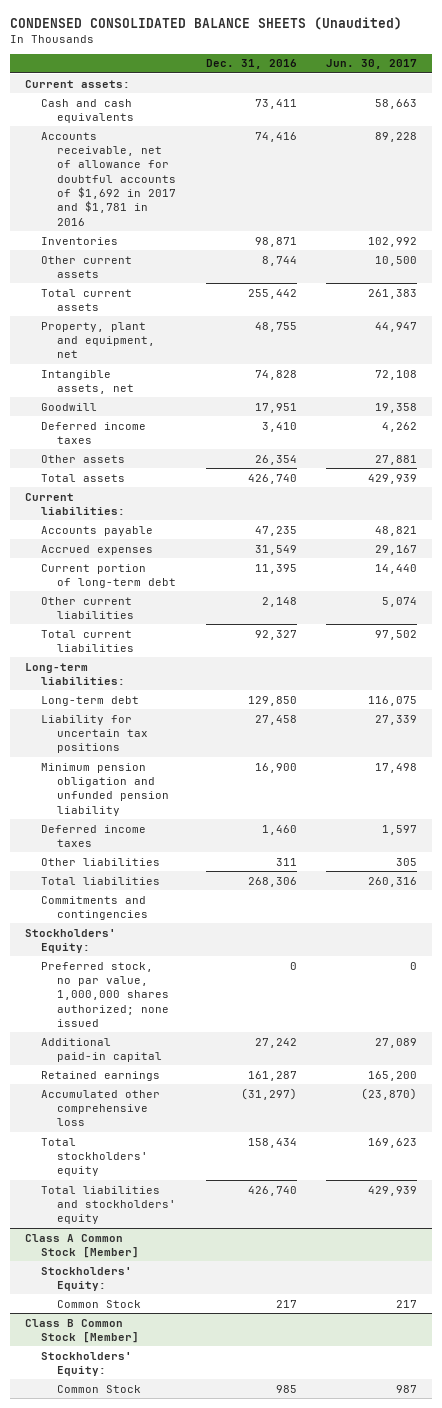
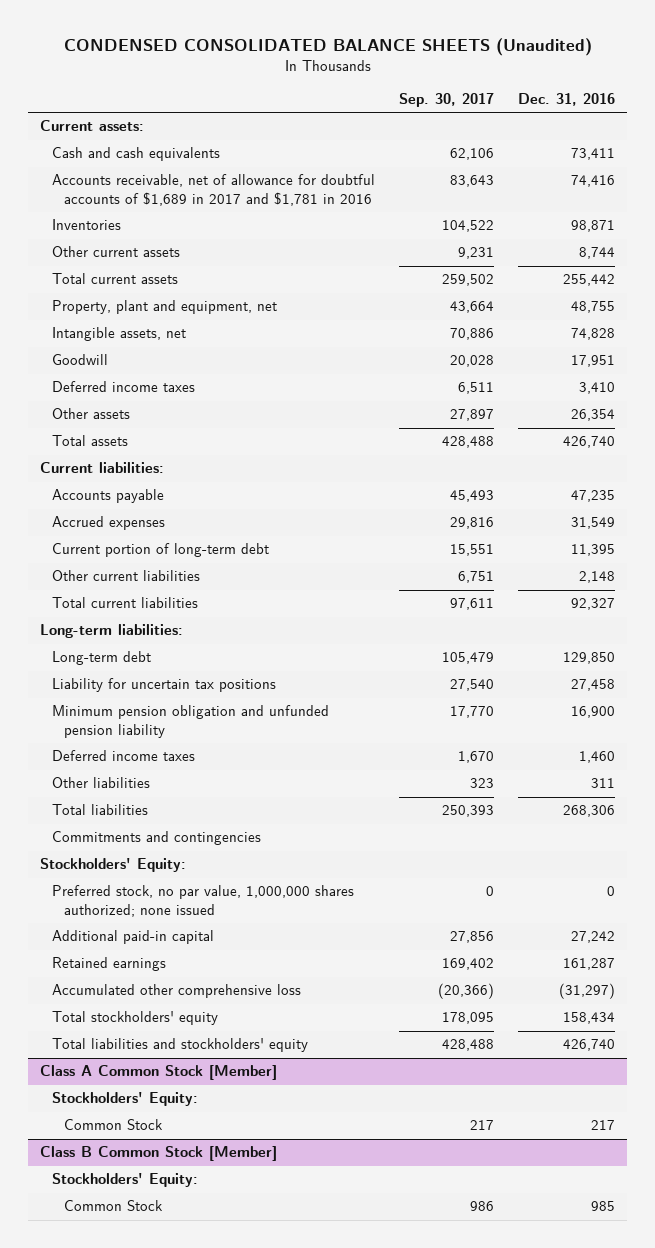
[326,59,418,70] Jun. 30, 2017 -> none
none -> [399,92,495,107] Sep. 30, 2017
[41,131,177,226] Accounts receivable, net of allowance for doubtful accounts of $1,692 in 2017 and $1,781 in 2016 -> [52,174,376,206] Accounts receivable, net of allowance for doubtful accounts of $1,689 in 2017 and $1,781 in 2016

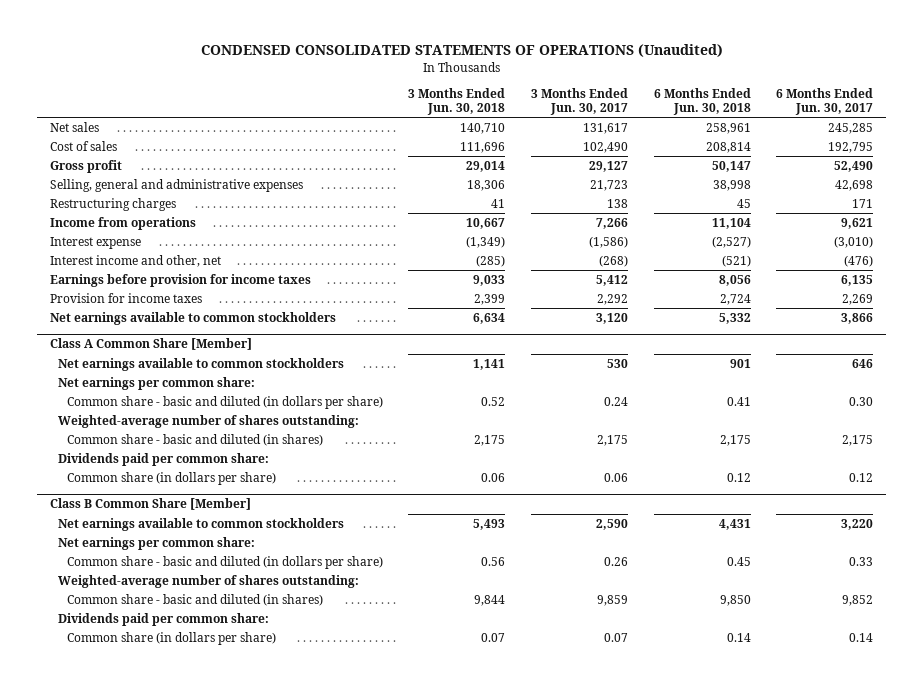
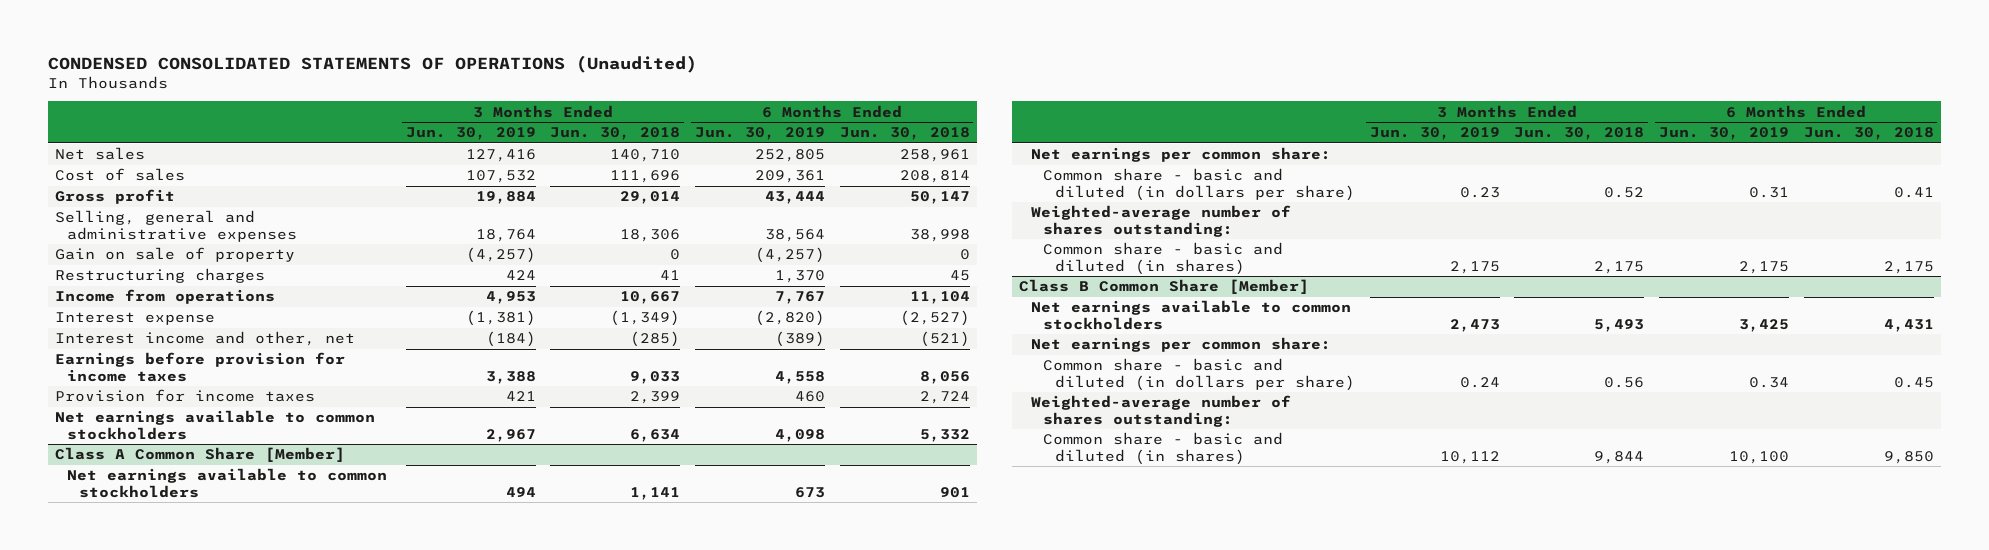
[531,87,629,115] 3 Months Ended Jun. 30, 2017 -> none
[776,87,874,115] 6 Months Ended Jun. 30, 2017 -> none
none -> [405,127,536,141] Jun. 30, 2019
none -> [695,127,826,141] Jun. 30, 2019
none -> [54,247,295,263] Gain on sale of property
[58,452,270,466] Dividends paid per common share: -> none
[66,471,276,485] Common share (in dollars per share) -> none
[58,612,270,626] Dividends paid per common share: -> none
[66,631,276,645] Common share (in dollars per share) -> none

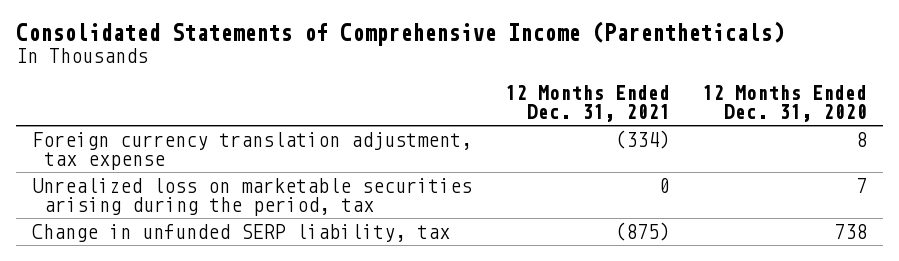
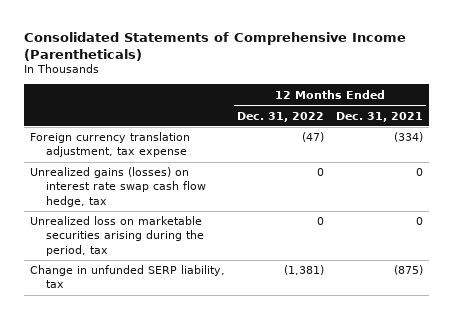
[701,85,867,123] 12 Months Ended Dec. 31, 2020 -> none
none -> [237,111,325,122] Dec. 31, 2022
none -> [30,167,206,207] Unrealized gains (losses) on interest rate swap cash flow hedge, tax

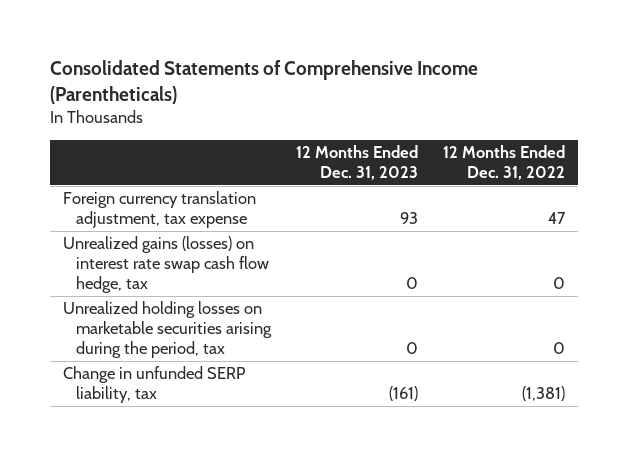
[335,111,423,122] Dec. 31, 2021 -> none
none -> [296,145,419,180] 12 Months Ended Dec. 31, 2023
[302,132,325,143] (47) -> [548,212,567,225] 47
[30,216,204,256] Unrealized loss on marketable securities arising during the period, tax -> [62,301,272,358] Unrealized holding losses on marketable securities arising during the period, tax

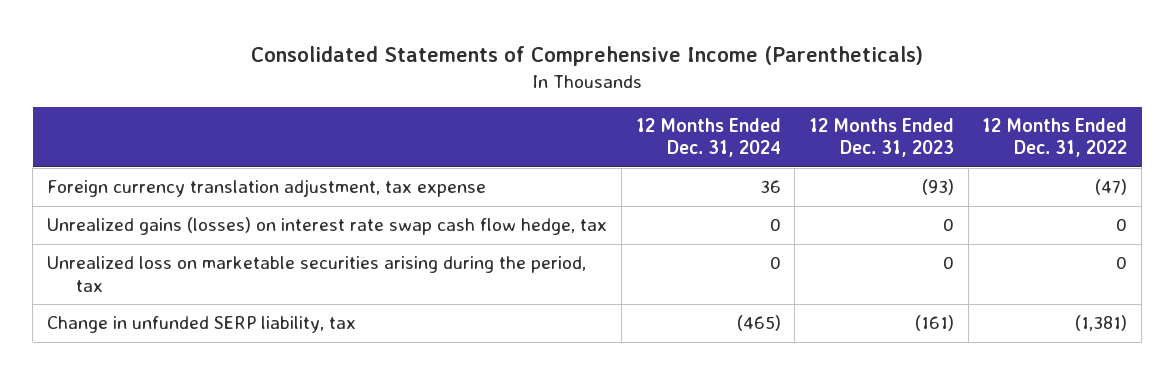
none -> [635,117,781,158] 12 Months Ended Dec. 31, 2024
[400,212,419,225] 93 -> [922,179,955,196] (93)
[548,212,567,225] 47 -> [1095,179,1128,196] (47)
[62,301,272,358] Unrealized holding losses on marketable securities arising during the period, tax -> [47,256,587,292] Unrealized loss on marketable securities arising during the period, tax

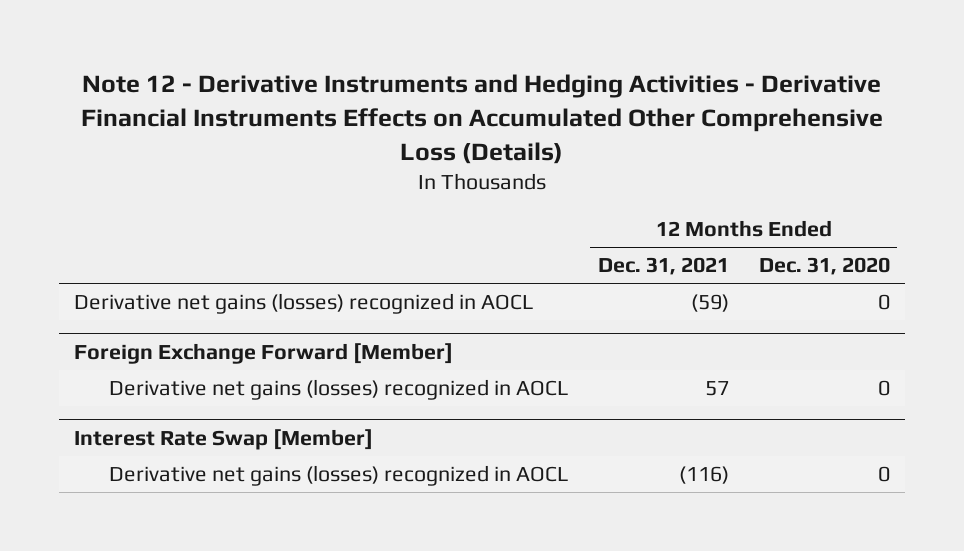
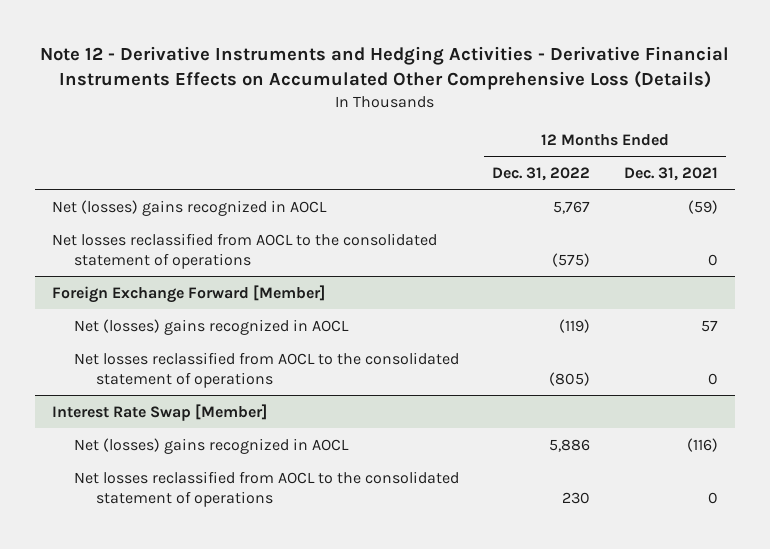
[758,257,890,276] Dec. 31, 2020 -> none
none -> [492,166,591,181] Dec. 31, 2022
[73,293,533,315] Derivative net gains (losses) recognized in AOCL -> [51,199,327,216] Net (losses) gains recognized in AOCL
none -> [51,232,437,270] Net losses reclassified from AOCL to the consolidated statement of operations
[108,379,568,401] Derivative net gains (losses) recognized in AOCL -> [73,318,349,335] Net (losses) gains recognized in AOCL
none -> [73,351,459,389] Net losses reclassified from AOCL to the consolidated statement of operations
[108,465,568,487] Derivative net gains (losses) recognized in AOCL -> [73,437,349,454] Net (losses) gains recognized in AOCL
none -> [73,470,459,508] Net losses reclassified from AOCL to the consolidated statement of operations

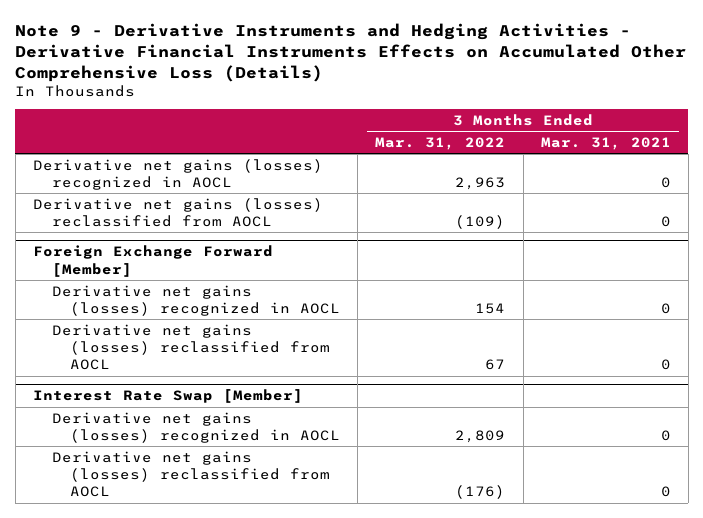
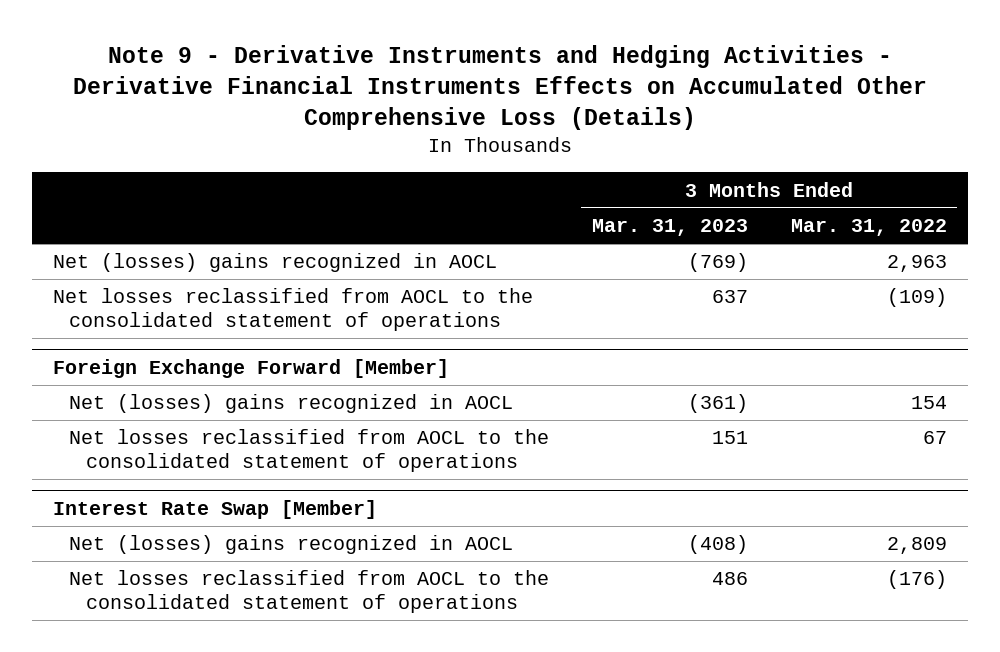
[540,136,671,150] Mar. 31, 2021 -> none
none -> [592,219,749,237] Mar. 31, 2023
[32,158,323,191] Derivative net gains (losses) recognized in AOCL -> [53,253,498,273] Net (losses) gains recognized in AOCL
[32,197,323,228] Derivative net gains (losses) reclassified from AOCL -> [53,288,534,331] Net losses reclassified from AOCL to the consolidated statement of operations
[51,284,341,317] Derivative net gains (losses) recognized in AOCL -> [69,394,514,414] Net (losses) gains recognized in AOCL
[51,323,331,371] Derivative net gains (losses) reclassified from AOCL -> [69,429,550,472] Net losses reclassified from AOCL to the consolidated statement of operations
[51,411,341,444] Derivative net gains (losses) recognized in AOCL -> [69,535,514,555] Net (losses) gains recognized in AOCL
[51,450,331,498] Derivative net gains (losses) reclassified from AOCL -> [69,570,550,613] Net losses reclassified from AOCL to the consolidated statement of operations

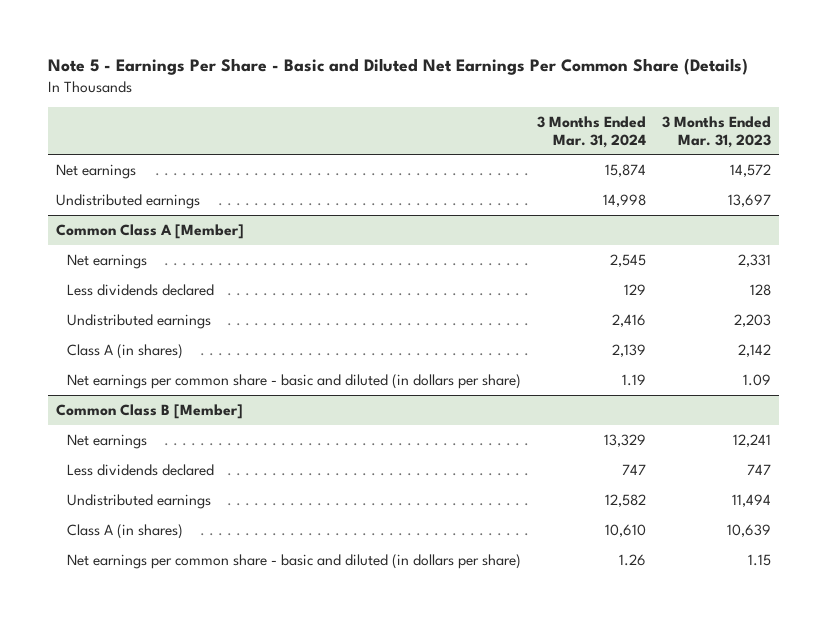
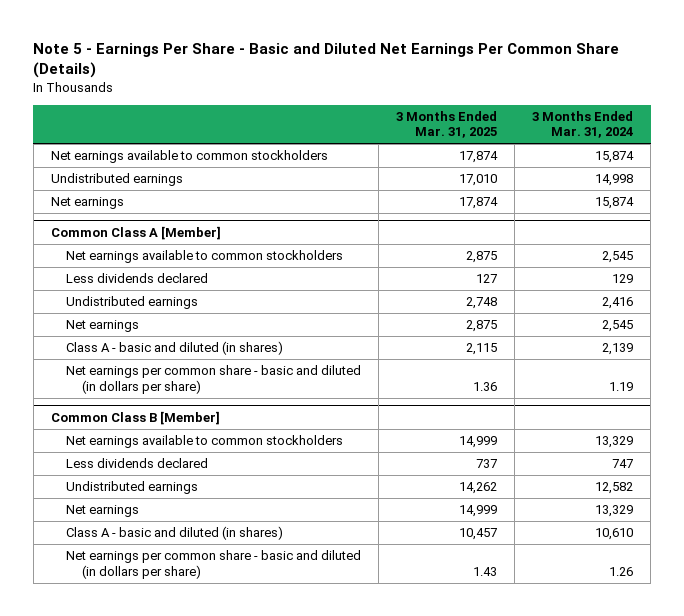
[662,115,772,148] 3 Months Ended Mar. 31, 2023 -> none
none -> [396,111,498,139] 3 Months Ended Mar. 31, 2025
none -> [50,150,328,164] Net earnings available to common stockholders
[55,163,136,179] Net earnings -> [50,197,124,210] Net earnings
none -> [66,250,344,264] Net earnings available to common stockholders
[67,253,148,269] Net earnings -> [66,320,140,333] Net earnings
[67,343,184,359] Class A (in shares) -> [66,341,284,356] Class A - basic and diluted (in shares)
none -> [66,435,344,449] Net earnings available to common stockholders
[67,433,148,449] Net earnings -> [66,505,140,518] Net earnings
[67,523,184,539] Class A (in shares) -> [66,526,284,541] Class A - basic and diluted (in shares)

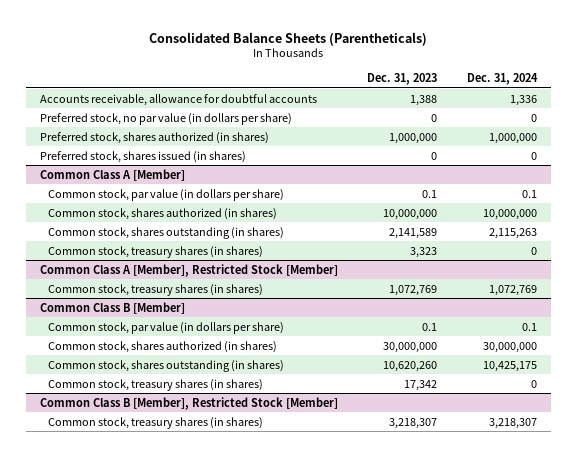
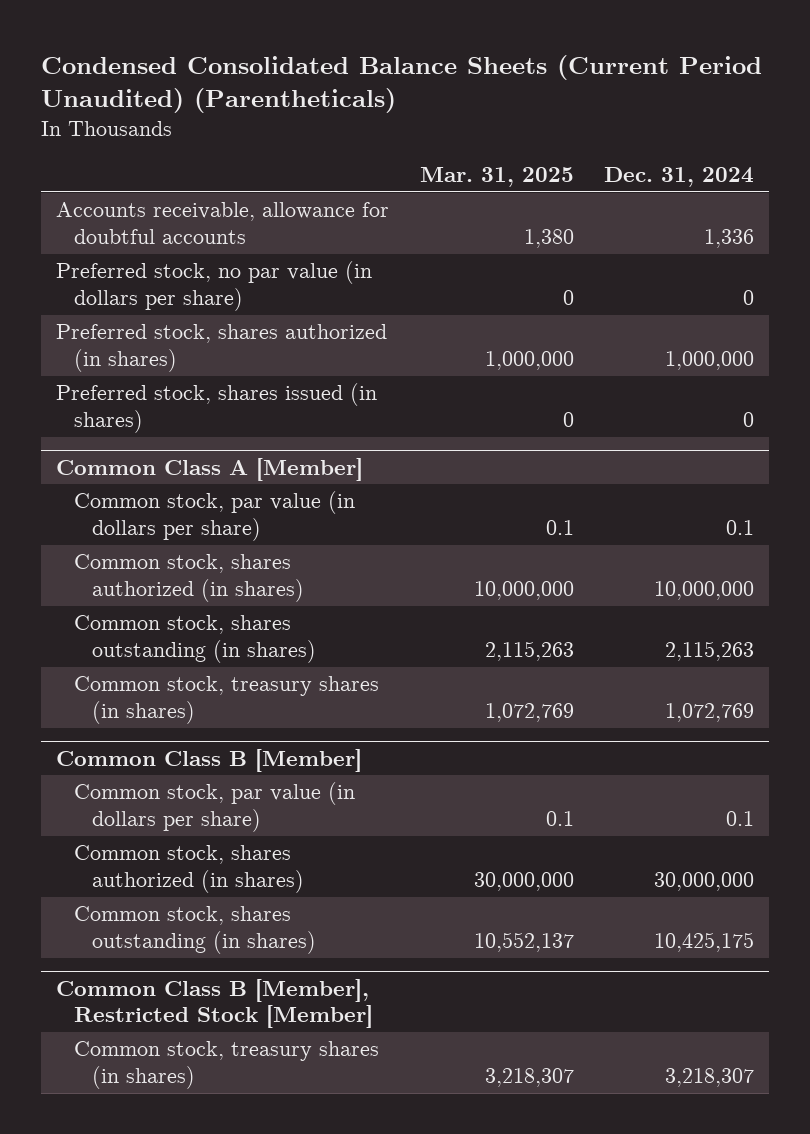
[149,31,428,46] Consolidated Balance Sheets (Parentheticals) -> [41,55,763,114] Condensed Consolidated Balance Sheets (Current Period Unaudited) (Parentheticals)
[367,73,438,86] Dec. 31, 2023 -> none
none -> [419,166,574,187] Mar. 31, 2025
[48,245,264,258] Common stock, treasury shares (in shares) -> none
[40,263,339,277] Common Class A [Member], Restricted Stock [Member] -> none
[48,378,264,391] Common stock, treasury shares (in shares) -> none

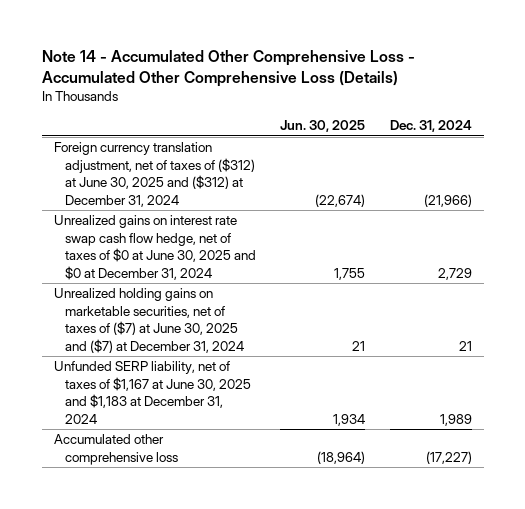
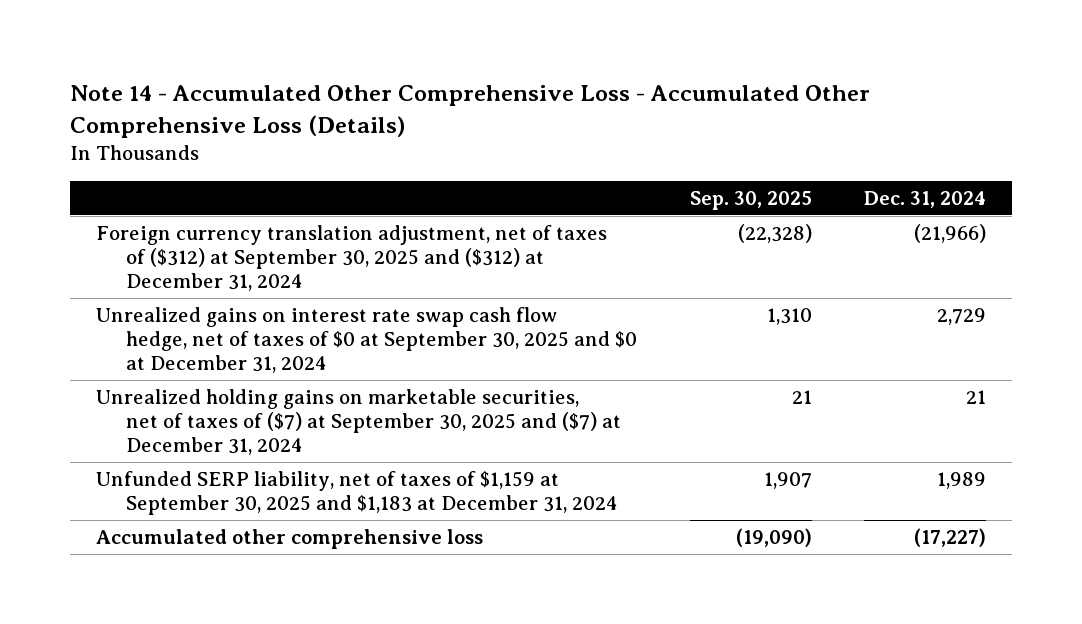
[280,120,366,133] Jun. 30, 2025 -> none
none -> [689,190,812,210] Sep. 30, 2025
[53,142,256,207] Foreign currency translation adjustment, net of taxes of ($312) at June 30, 2025 and ($312) at December 31, 2024 -> [96,225,608,291] Foreign currency translation adjustment, net of taxes of ($312) at September 30, 2025 and ($312) at December 31, 2024
[53,215,257,280] Unrealized gains on interest rate swap cash flow hedge, net of taxes of $0 at June 30, 2025 and $0 at December 31, 2024 -> [96,307,637,373] Unrealized gains on interest rate swap cash flow hedge, net of taxes of $0 at September 30, 2025 and $0 at December 31, 2024
[53,288,245,353] Unrealized holding gains on marketable securities, net of taxes of ($7) at June 30, 2025 and ($7) at December 31, 2024 -> [96,389,621,455] Unrealized holding gains on marketable securities, net of taxes of ($7) at September 30, 2025 and ($7) at December 31, 2024
[53,361,252,424] Unfunded SERP liability, net of taxes of $1,167 at June 30, 2025 and $1,183 at December 31, 2024 -> [96,471,618,515] Unfunded SERP liability, net of taxes of $1,159 at September 30, 2025 and $1,183 at December 31, 2024

